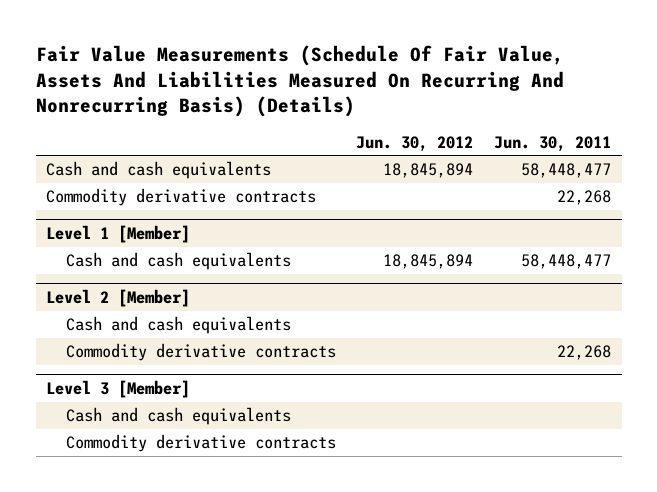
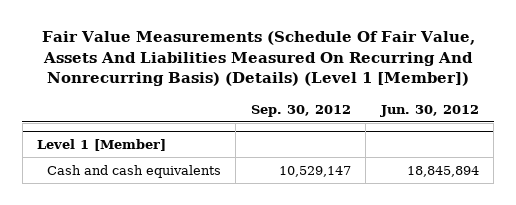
[35,45,564,118] Fair Value Measurements (Schedule Of Fair Value, Assets And Liabilities Measured On Recurring And Nonrecurring Basis) (Details) -> [41,31,475,86] Fair Value Measurements (Schedule Of Fair Value, Assets And Liabilities Measured On Recurring And Nonrecurring Basis) (Details) (Level 1 [Member])
[494,135,612,152] Jun. 30, 2011 -> none
none -> [250,104,351,117] Sep. 30, 2012
[46,161,272,180] Cash and cash equivalents -> none
[46,188,317,207] Commodity derivative contracts -> none
[46,288,191,307] Level 2 [Member] -> none
[65,316,291,335] Cash and cash equivalents -> none
[65,343,336,362] Commodity derivative contracts -> none
[46,379,191,398] Level 3 [Member] -> none
[65,407,291,426] Cash and cash equivalents -> none
[65,434,336,453] Commodity derivative contracts -> none

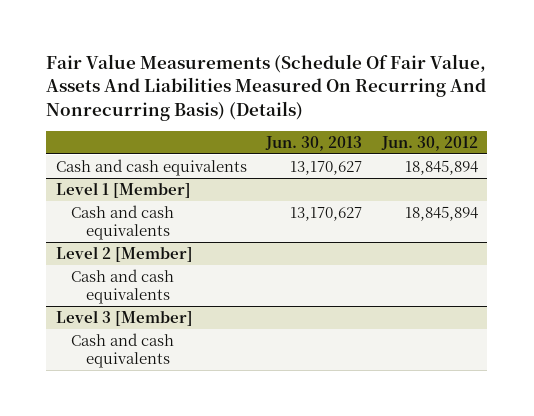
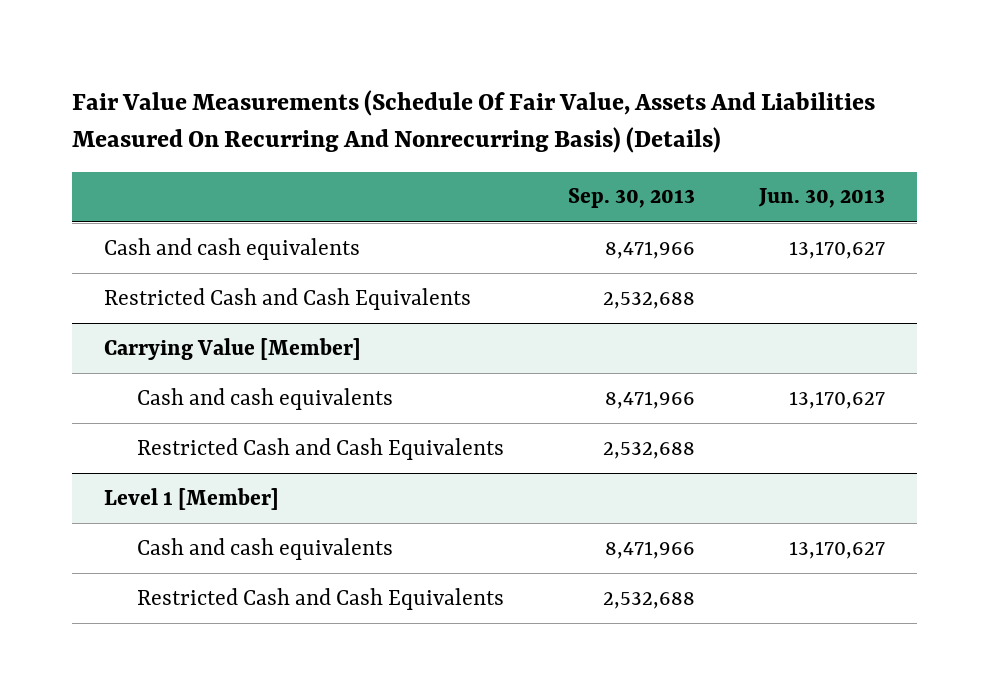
[380,135,478,151] Jun. 30, 2012 -> none
none -> [567,188,695,209] Sep. 30, 2013
none -> [104,287,472,310] Restricted Cash and Cash Equivalents
none -> [104,337,362,360] Carrying Value [Member]
none -> [136,387,393,410] Cash and cash equivalents
none -> [136,437,504,460] Restricted Cash and Cash Equivalents
[55,245,193,262] Level 2 [Member] -> none
[71,268,175,304] Cash and cash equivalents -> none
[55,309,193,326] Level 3 [Member] -> none
[71,332,175,368] Cash and cash equivalents -> none
none -> [136,587,504,610] Restricted Cash and Cash Equivalents

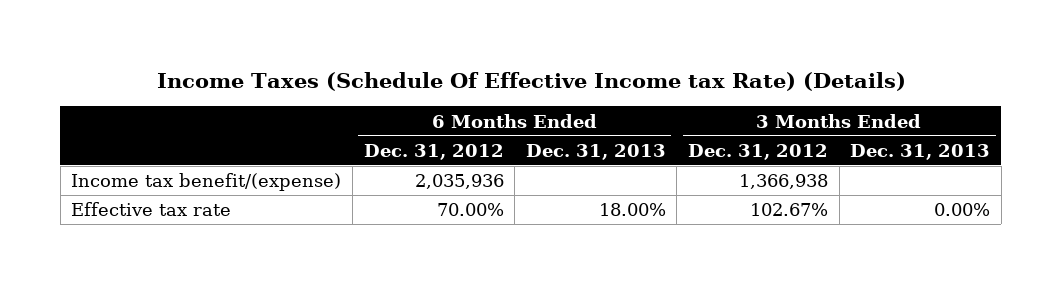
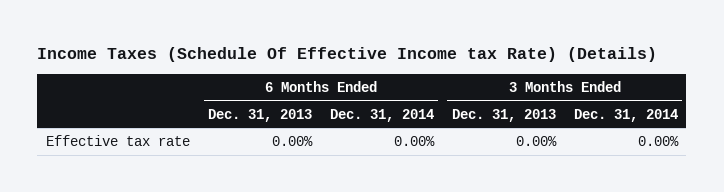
[363,143,504,160] Dec. 31, 2012 -> none
[688,143,829,160] Dec. 31, 2012 -> none
none -> [329,108,434,122] Dec. 31, 2014
none -> [573,108,678,122] Dec. 31, 2014
[71,173,342,192] Income tax benefit/(expense) -> none
[598,203,666,217] 18.00% -> [272,136,314,147] 0.00%

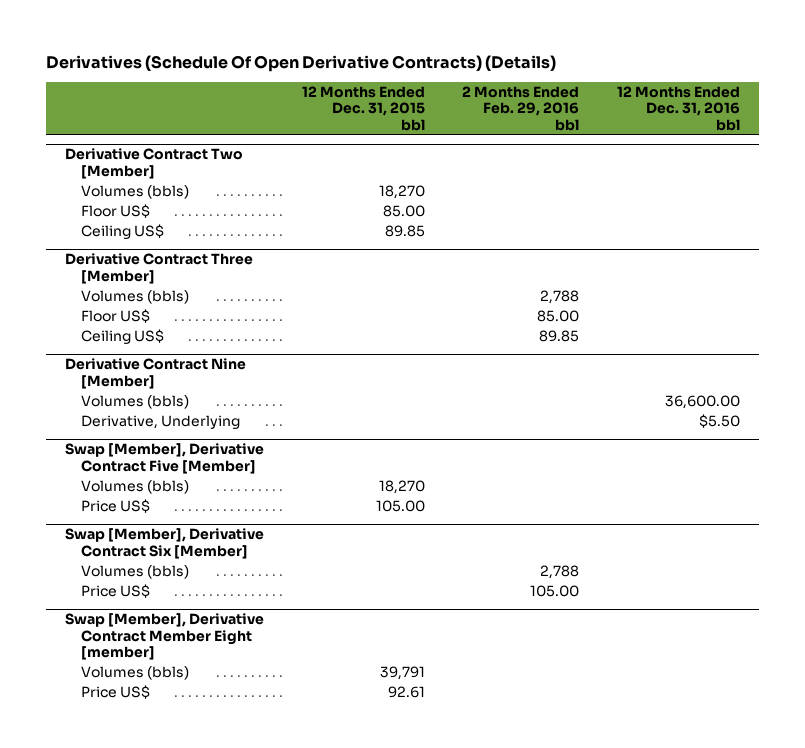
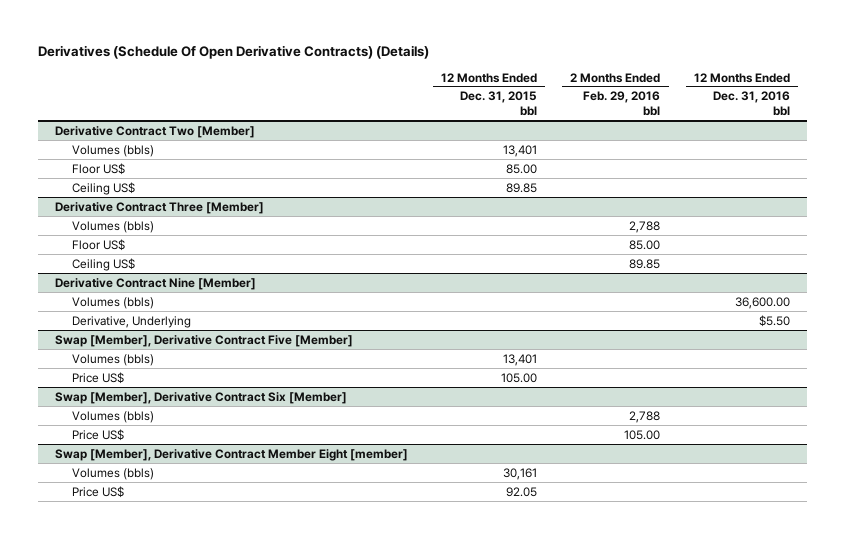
[378,185,425,200] 18,270 -> [503,144,538,157] 13,401
[378,480,425,495] 18,270 -> [503,353,538,366] 13,401
[379,666,425,681] 39,791 -> [503,467,538,480] 30,161
[387,686,425,699] 92.61 -> [506,486,538,497] 92.05

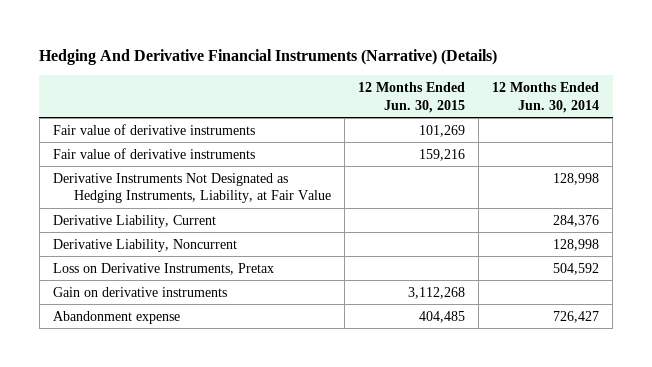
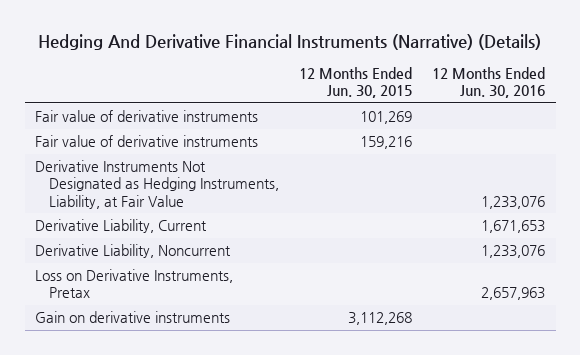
[492,81,600,113] 12 Months Ended Jun. 30, 2014 -> none
none -> [432,67,546,99] 12 Months Ended Jun. 30, 2016
[52,310,180,324] Abandonment expense -> none

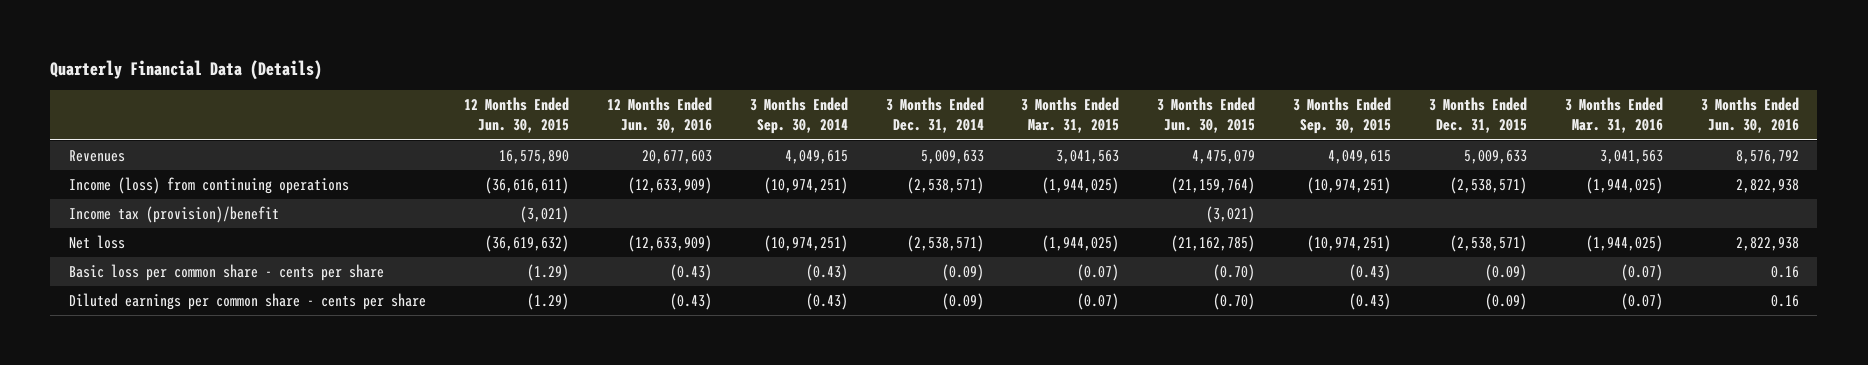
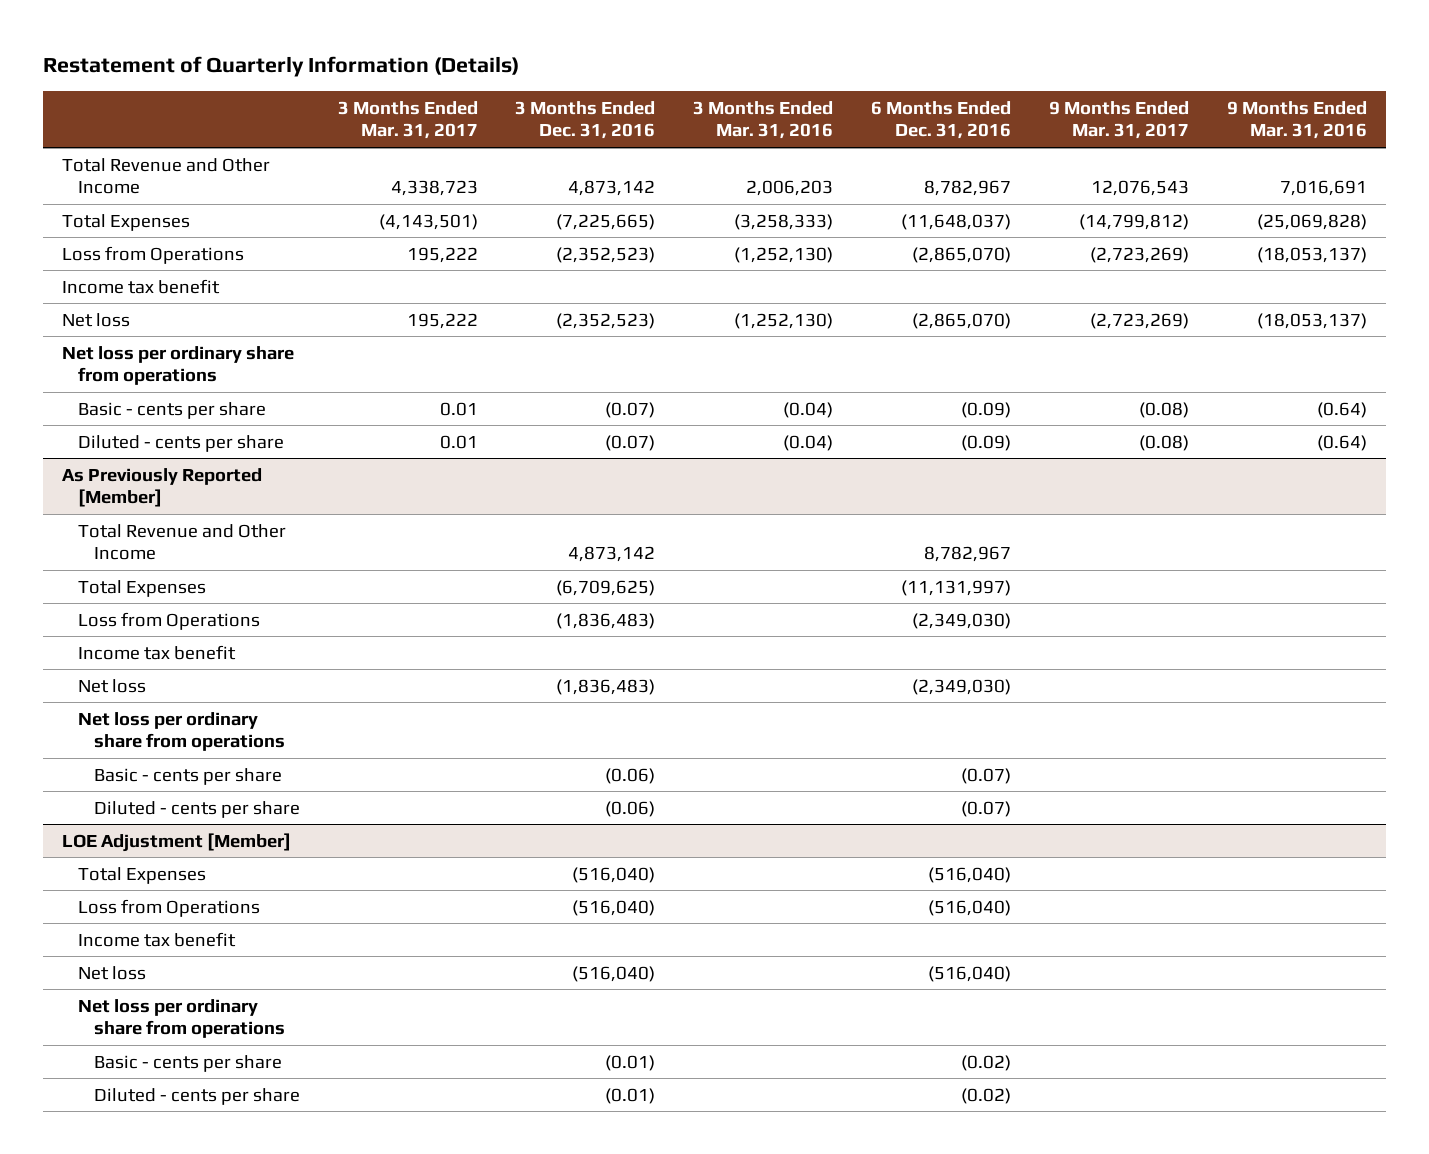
[50,59,323,80] Quarterly Financial Data (Details) -> [43,56,520,78] Restatement of Quarterly Information (Details)
[463,97,569,134] 12 Months Ended Jun. 30, 2015 -> none
[606,97,712,134] 12 Months Ended Jun. 30, 2016 -> none
[749,97,848,135] 3 Months Ended Sep. 30, 2014 -> none
[885,97,984,134] 3 Months Ended Dec. 31, 2014 -> none
[1021,97,1120,134] 3 Months Ended Mar. 31, 2015 -> none
[1157,97,1256,134] 3 Months Ended Jun. 30, 2015 -> none
[1293,97,1392,135] 3 Months Ended Sep. 30, 2015 -> none
[1428,97,1527,134] 3 Months Ended Dec. 31, 2015 -> none
[1700,97,1799,134] 3 Months Ended Jun. 30, 2016 -> none
none -> [337,100,478,140] 3 Months Ended Mar. 31, 2017
none -> [515,100,656,140] 3 Months Ended Dec. 31, 2016
none -> [871,100,1012,140] 6 Months Ended Dec. 31, 2016
none -> [1048,100,1189,140] 9 Months Ended Mar. 31, 2017
none -> [1226,100,1367,140] 9 Months Ended Mar. 31, 2016
[69,150,126,163] Revenues -> none
none -> [62,157,271,195] Total Revenue and Other Income
none -> [62,213,191,231] Total Expenses
[69,177,350,195] Income (loss) from continuing operations -> [62,245,245,264] Loss from Operations
[1585,177,1663,195] (1,944,025) -> [734,246,834,263] (1,252,130)
[69,206,280,224] Income tax (provision)/benefit -> [62,278,221,294] Income tax benefit
[1585,235,1663,253] (1,944,025) -> [734,312,834,329] (1,252,130)
none -> [62,345,295,386] Net loss per ordinary share from operations
[69,264,385,282] Basic loss per common share - cents per share -> [78,401,267,419] Basic - cents per share
[1620,264,1663,282] (0.07) -> [783,401,834,418] (0.04)
[69,293,427,311] Diluted earnings per common share - cents per share -> [78,434,285,452] Diluted - cents per share
[1620,293,1663,311] (0.07) -> [783,434,834,451] (0.04)
none -> [62,467,263,508] As Previously Reported [Member]
none -> [78,523,287,561] Total Revenue and Other Income
none -> [78,579,207,597] Total Expenses
none -> [78,611,261,630] Loss from Operations
none -> [78,644,237,660] Income tax benefit
none -> [78,678,147,693] Net loss
none -> [78,711,285,752] Net loss per ordinary share from operations
none -> [93,767,282,785] Basic - cents per share
none -> [93,800,300,818] Diluted - cents per share
none -> [62,832,292,852] LOE Adjustment [Member]
none -> [78,866,207,884] Total Expenses
none -> [78,898,261,917] Loss from Operations
none -> [78,931,237,947] Income tax benefit
none -> [78,965,147,980] Net loss
none -> [78,998,285,1039] Net loss per ordinary share from operations
none -> [93,1054,282,1072] Basic - cents per share
none -> [93,1087,300,1105] Diluted - cents per share

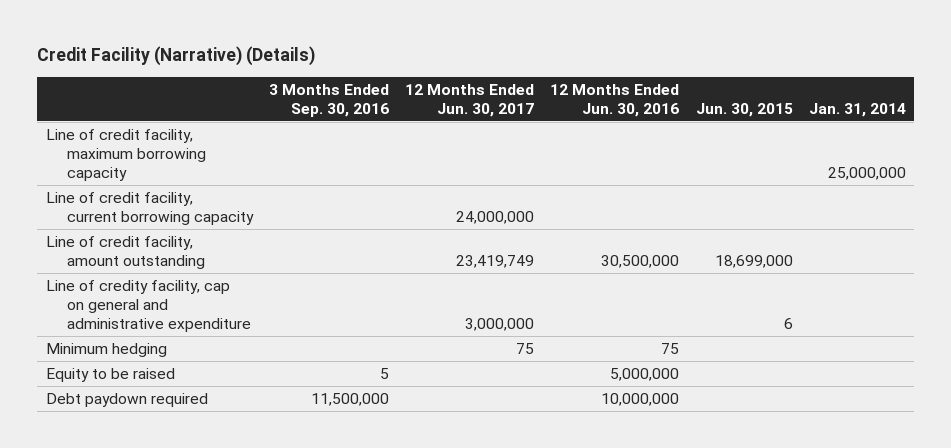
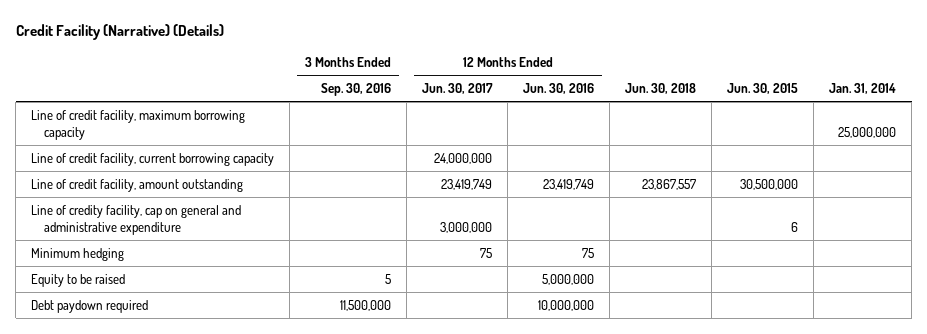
none -> [625,83,697,95] Jun. 30, 2018
[601,254,680,268] 30,500,000 -> [543,178,595,190] 23,419,749
[714,254,793,268] 18,699,000 -> [740,178,799,190] 30,500,000

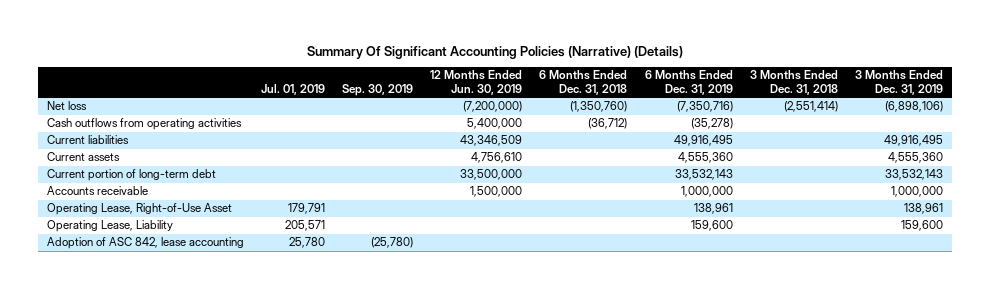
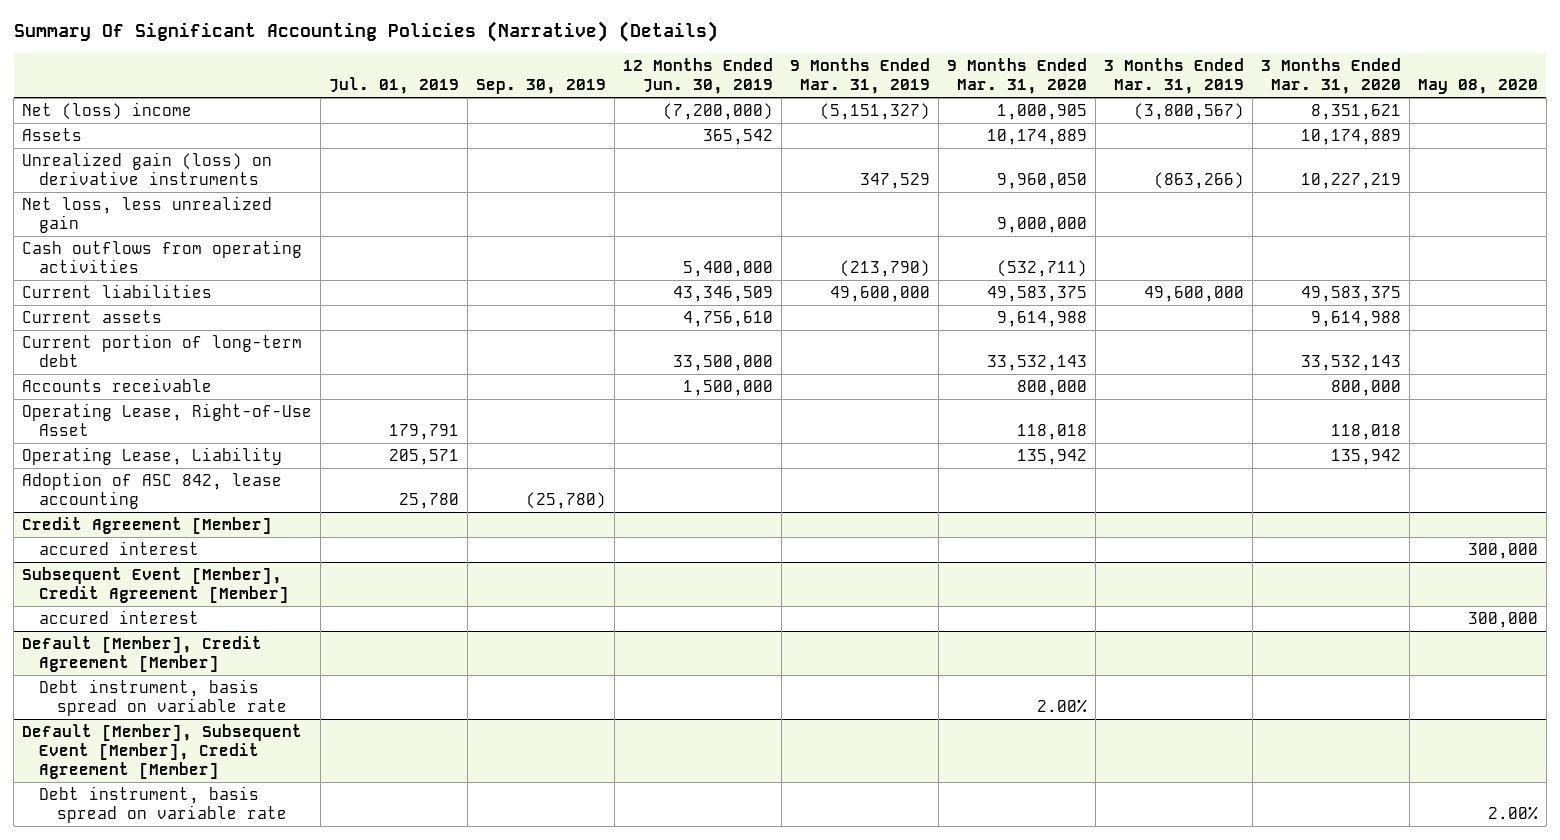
[539,70,628,95] 6 Months Ended Dec. 31, 2018 -> none
[644,70,733,95] 6 Months Ended Dec. 31, 2019 -> none
[749,70,838,95] 3 Months Ended Dec. 31, 2018 -> none
[855,70,944,95] 3 Months Ended Dec. 31, 2019 -> none
none -> [789,57,930,94] 9 Months Ended Mar. 31, 2019
none -> [946,57,1087,94] 9 Months Ended Mar. 31, 2020
none -> [1103,57,1244,94] 3 Months Ended Mar. 31, 2019
none -> [1260,57,1401,94] 3 Months Ended Mar. 31, 2020
none -> [1417,78,1538,94] May 08, 2020
[46,101,87,111] Net loss -> [22,101,193,120] Net (loss) income
none -> [22,127,83,141] Assets
none -> [22,151,273,186] Unrealized gain (loss) on derivative instruments
none -> [22,195,273,234] Net loss, less unrealized gain
none -> [22,516,273,534] Credit Agreement [Member]
none -> [39,540,200,555] accured interest
none -> [22,566,290,604] Subsequent Event [Member], Credit Agreement [Member]
none -> [39,609,200,624] accured interest
none -> [22,635,263,673] Default [Member], Credit Agreement [Member]
none -> [39,678,287,717] Debt instrument, basis spread on variable rate
none -> [22,723,303,780] Default [Member], Subsequent Event [Member], Credit Agreement [Member]
none -> [39,785,287,824] Debt instrument, basis spread on variable rate

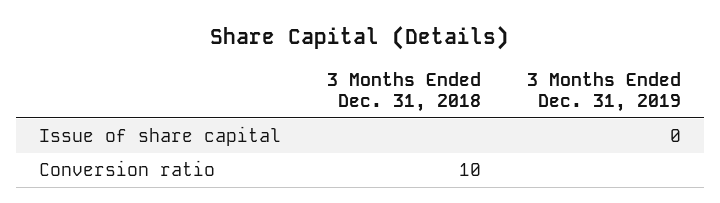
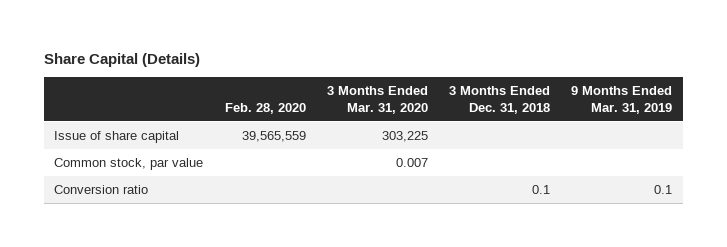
[527,72,682,113] 3 Months Ended Dec. 31, 2019 -> none
none -> [224,103,306,115] Feb. 28, 2020
none -> [326,86,428,115] 3 Months Ended Mar. 31, 2020
none -> [571,86,673,115] 9 Months Ended Mar. 31, 2019
none -> [54,157,204,170] Common stock, par value
[459,163,482,177] 10 -> [532,184,551,194] 0.1

